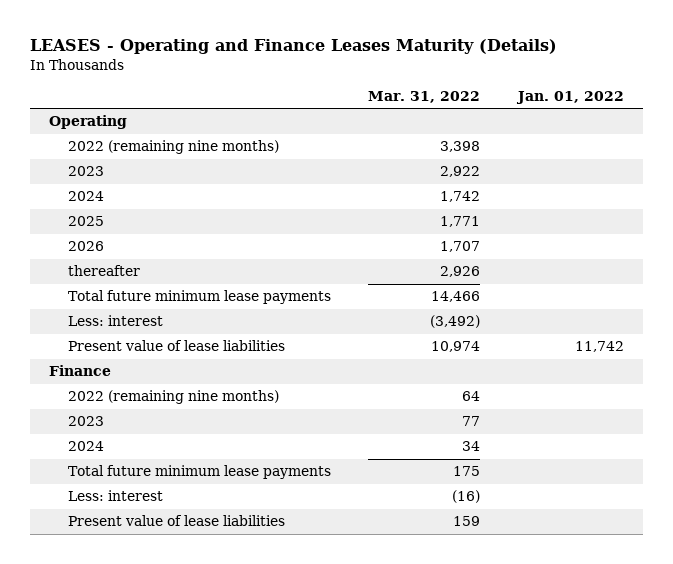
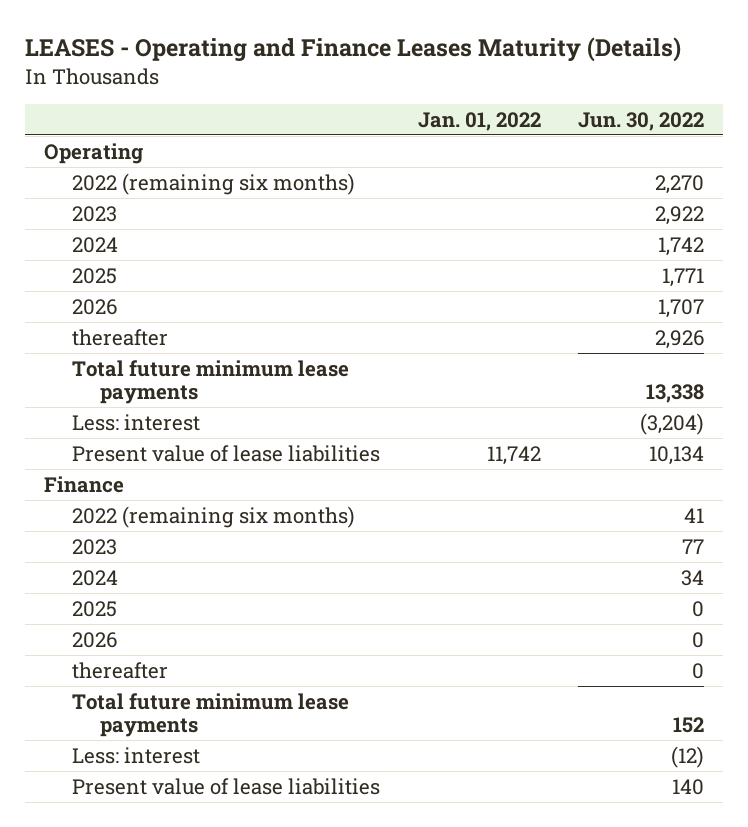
[368,90,481,103] Mar. 31, 2022 -> none
none -> [578,111,705,131] Jun. 30, 2022
[67,140,279,155] 2022 (remaining nine months) -> [71,172,355,195] 2022 (remaining six months)
[67,390,279,405] 2022 (remaining nine months) -> [71,505,355,528] 2022 (remaining six months)
none -> [71,600,117,617] 2025
none -> [71,631,117,648] 2026
none -> [71,661,168,679] thereafter

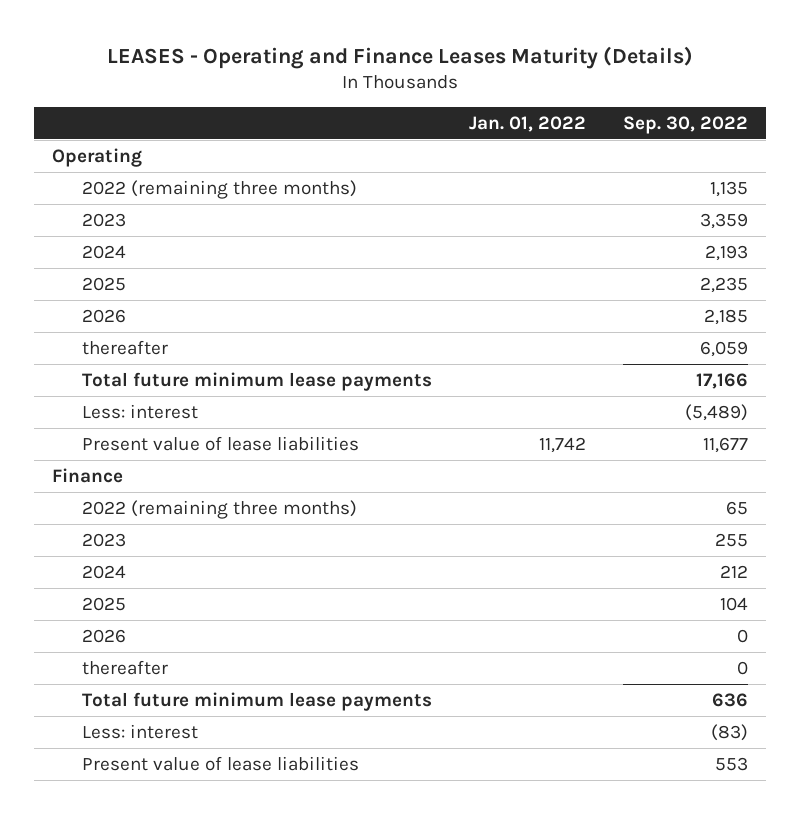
[578,111,705,131] Jun. 30, 2022 -> none
none -> [622,116,748,135] Sep. 30, 2022
[71,172,355,195] 2022 (remaining six months) -> [81,179,357,199] 2022 (remaining three months)
[71,505,355,528] 2022 (remaining six months) -> [81,499,357,519] 2022 (remaining three months)

